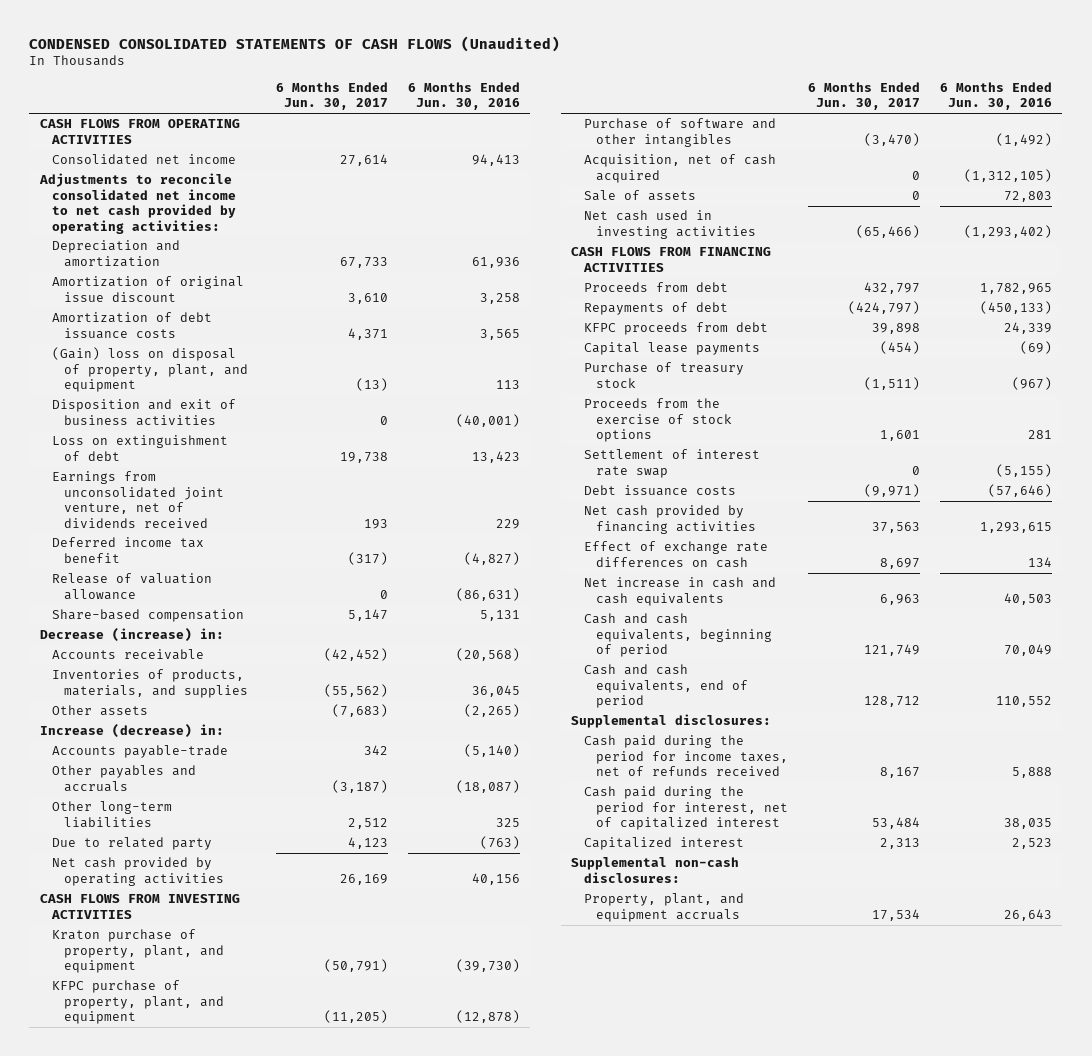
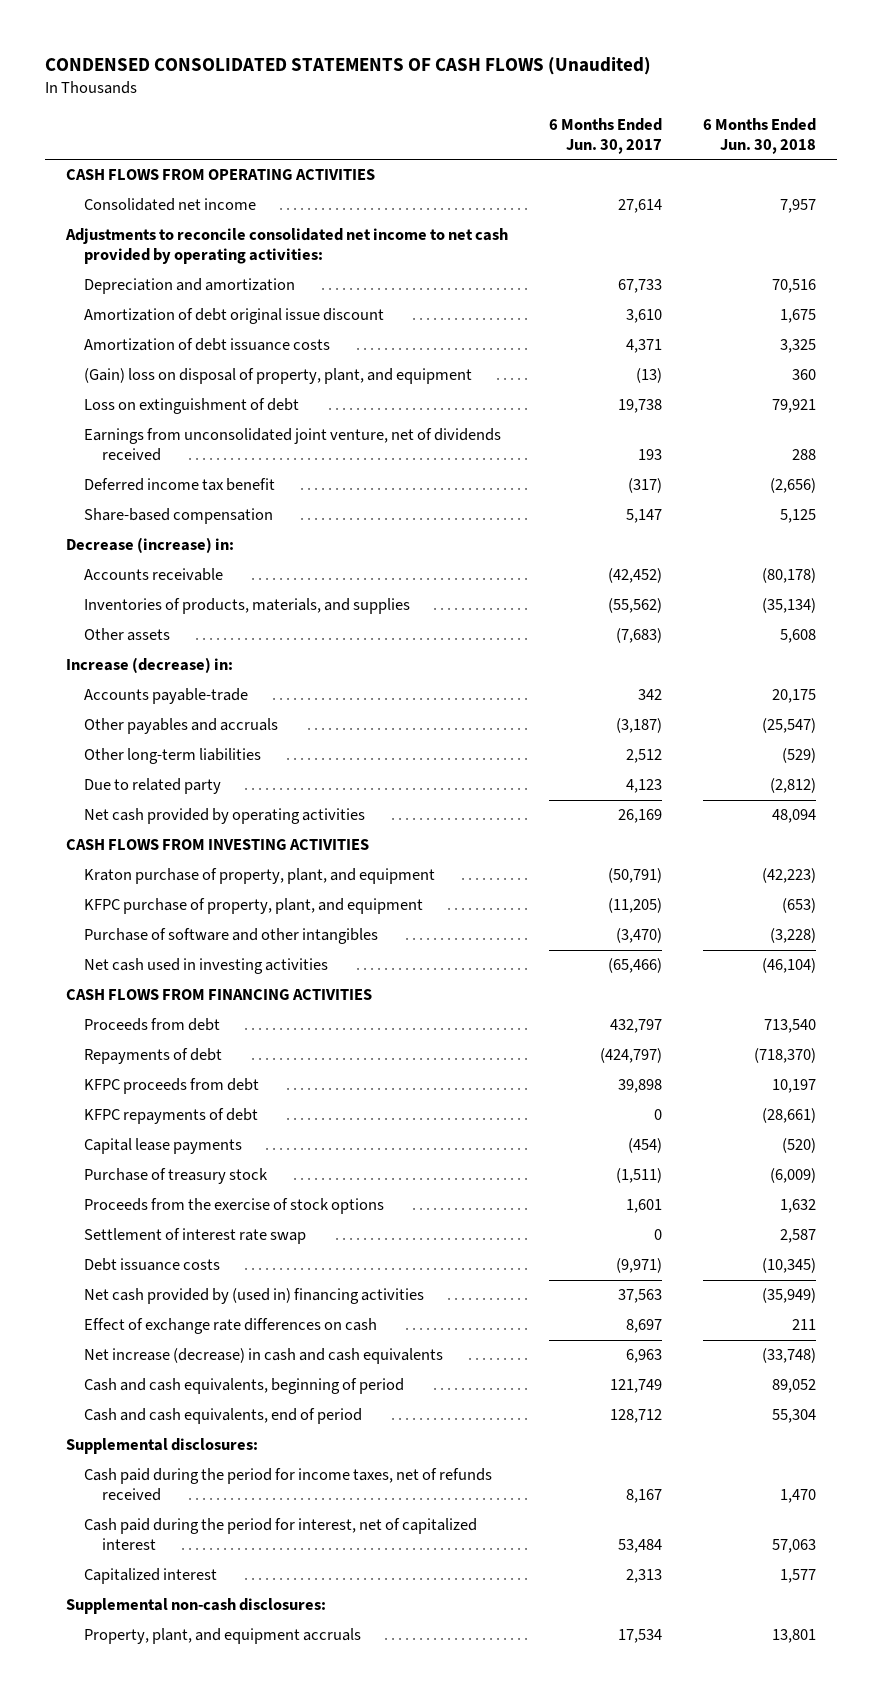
[408,81,521,111] 6 Months Ended Jun. 30, 2016 -> none
none -> [703,118,817,154] 6 Months Ended Jun. 30, 2018
[51,276,244,302] Amortization of original issue discount -> [83,308,384,325] Amortization of debt original issue discount
[51,399,236,426] Disposition and exit of business activities -> none
[51,573,212,600] Release of valuation allowance -> none
[583,154,776,183] Acquisition, net of cash acquired -> none
[583,190,696,202] Sale of assets -> none
none -> [83,1108,258,1125] KFPC repayments of debt
[583,505,756,534] Net cash provided by financing activities -> [83,1288,424,1305] Net cash provided by (used in) financing activities
[583,577,776,606] Net increase in cash and cash equivalents -> [83,1348,443,1365] Net increase (decrease) in cash and cash equivalents

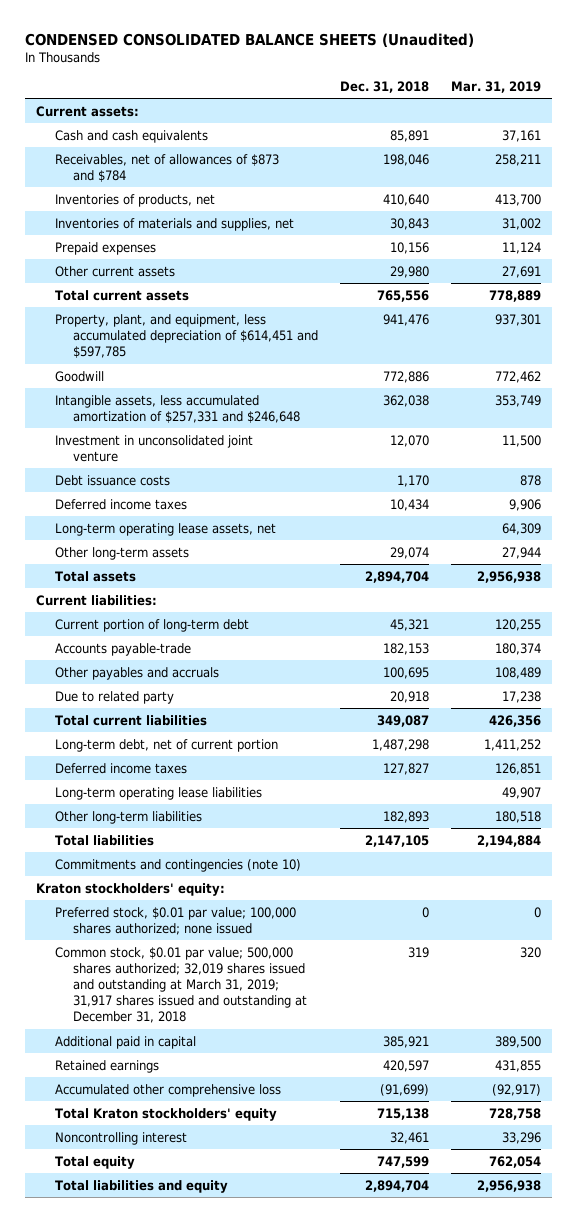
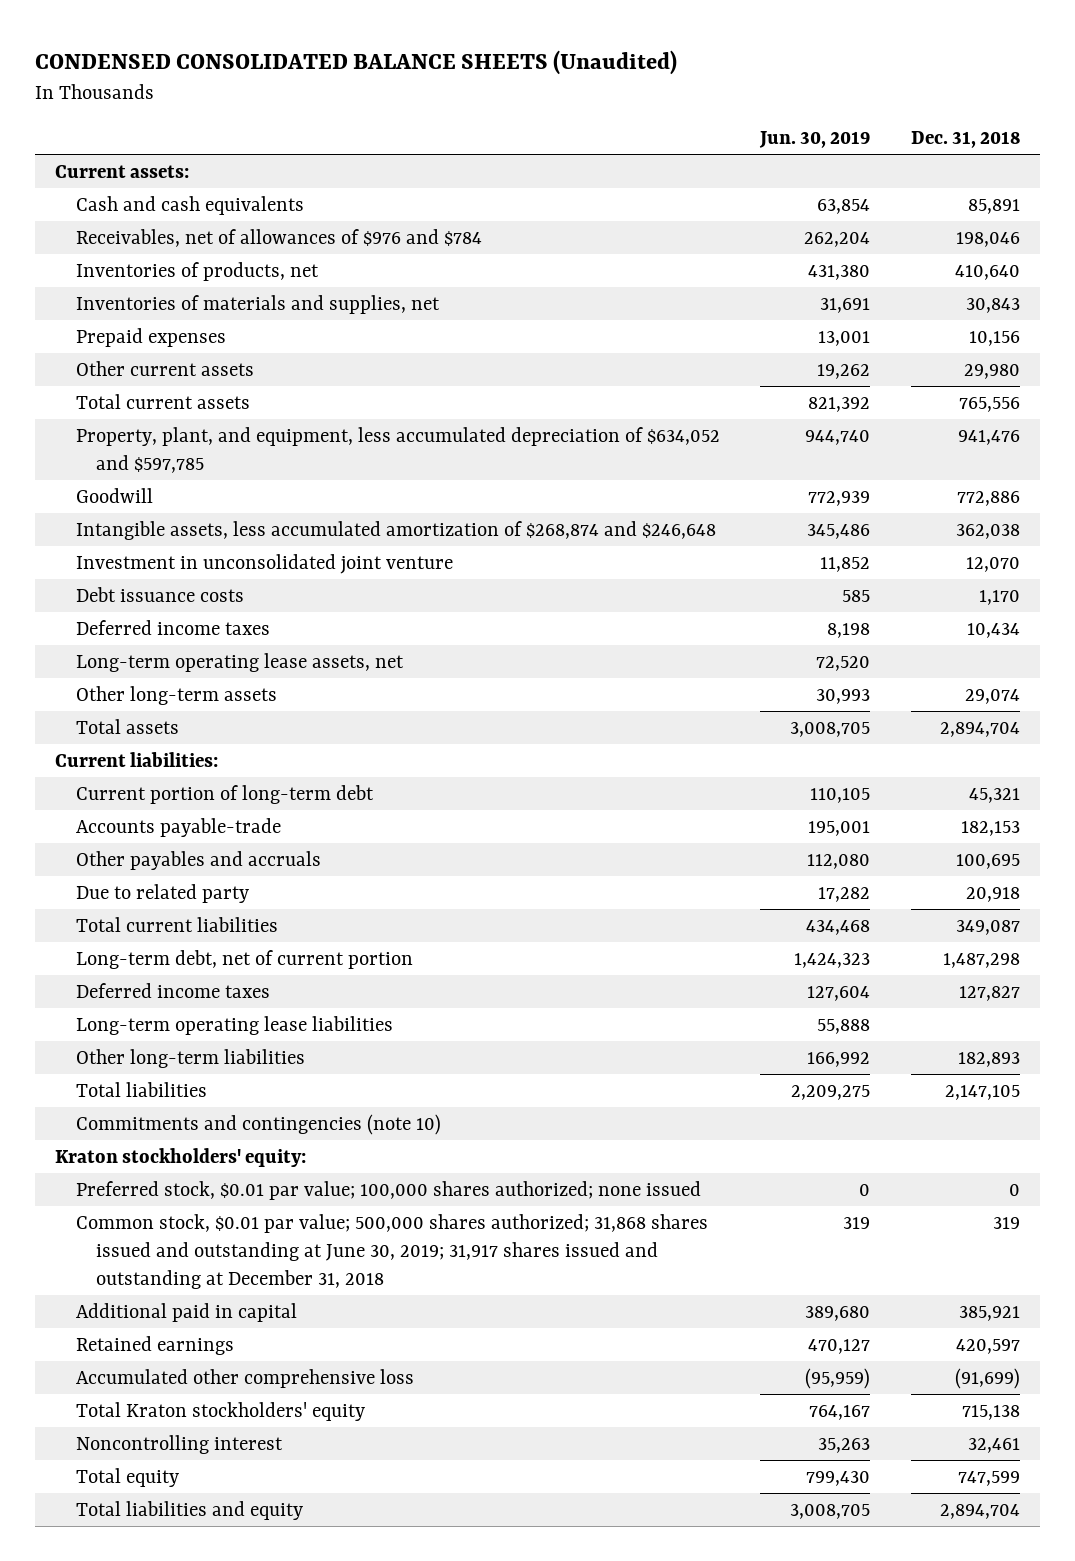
[451,80,542,93] Mar. 31, 2019 -> none
none -> [759,130,871,148] Jun. 30, 2019
[54,153,279,182] Receivables, net of allowances of $873 and $784 -> [75,228,482,247] Receivables, net of allowances of $976 and $784
[54,313,318,359] Property, plant, and equipment, less accumulated depreciation of $614,451 and $597,785 -> [75,426,720,473] Property, plant, and equipment, less accumulated depreciation of $634,052 and $597,785
[54,394,300,423] Intangible assets, less accumulated amortization of $257,331 and $246,648 -> [75,520,716,540] Intangible assets, less accumulated amortization of $268,874 and $246,648
[54,946,307,1024] Common stock, $0.01 par value; 500,000 shares authorized; 32,019 shares issued and outstanding at March 31, 2019; 31,917 shares issued and outstanding at December 31, 2018 -> [75,1213,708,1289] Common stock, $0.01 par value; 500,000 shares authorized; 31,868 shares issued and outstanding at June 30, 2019; 31,917 shares issued and outstanding at December 31, 2018

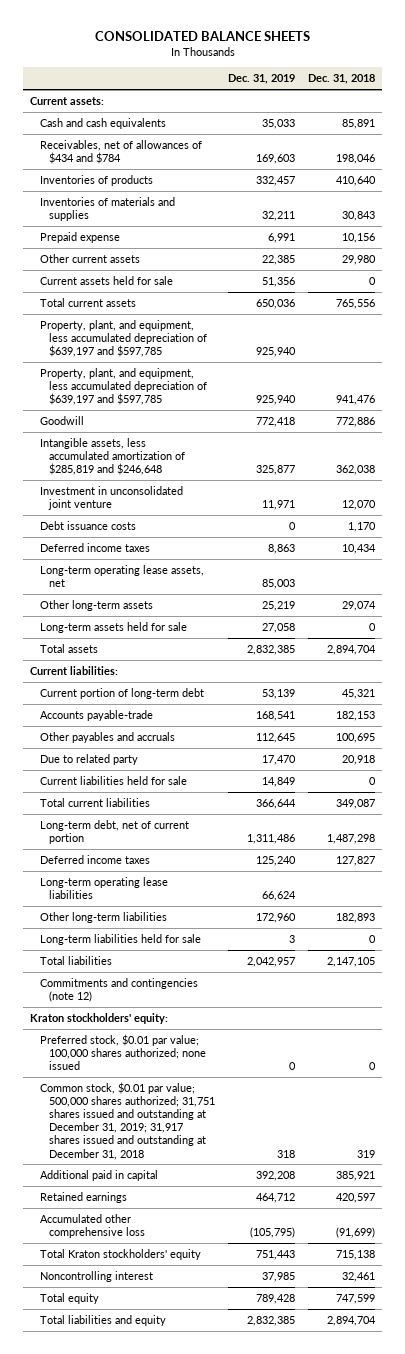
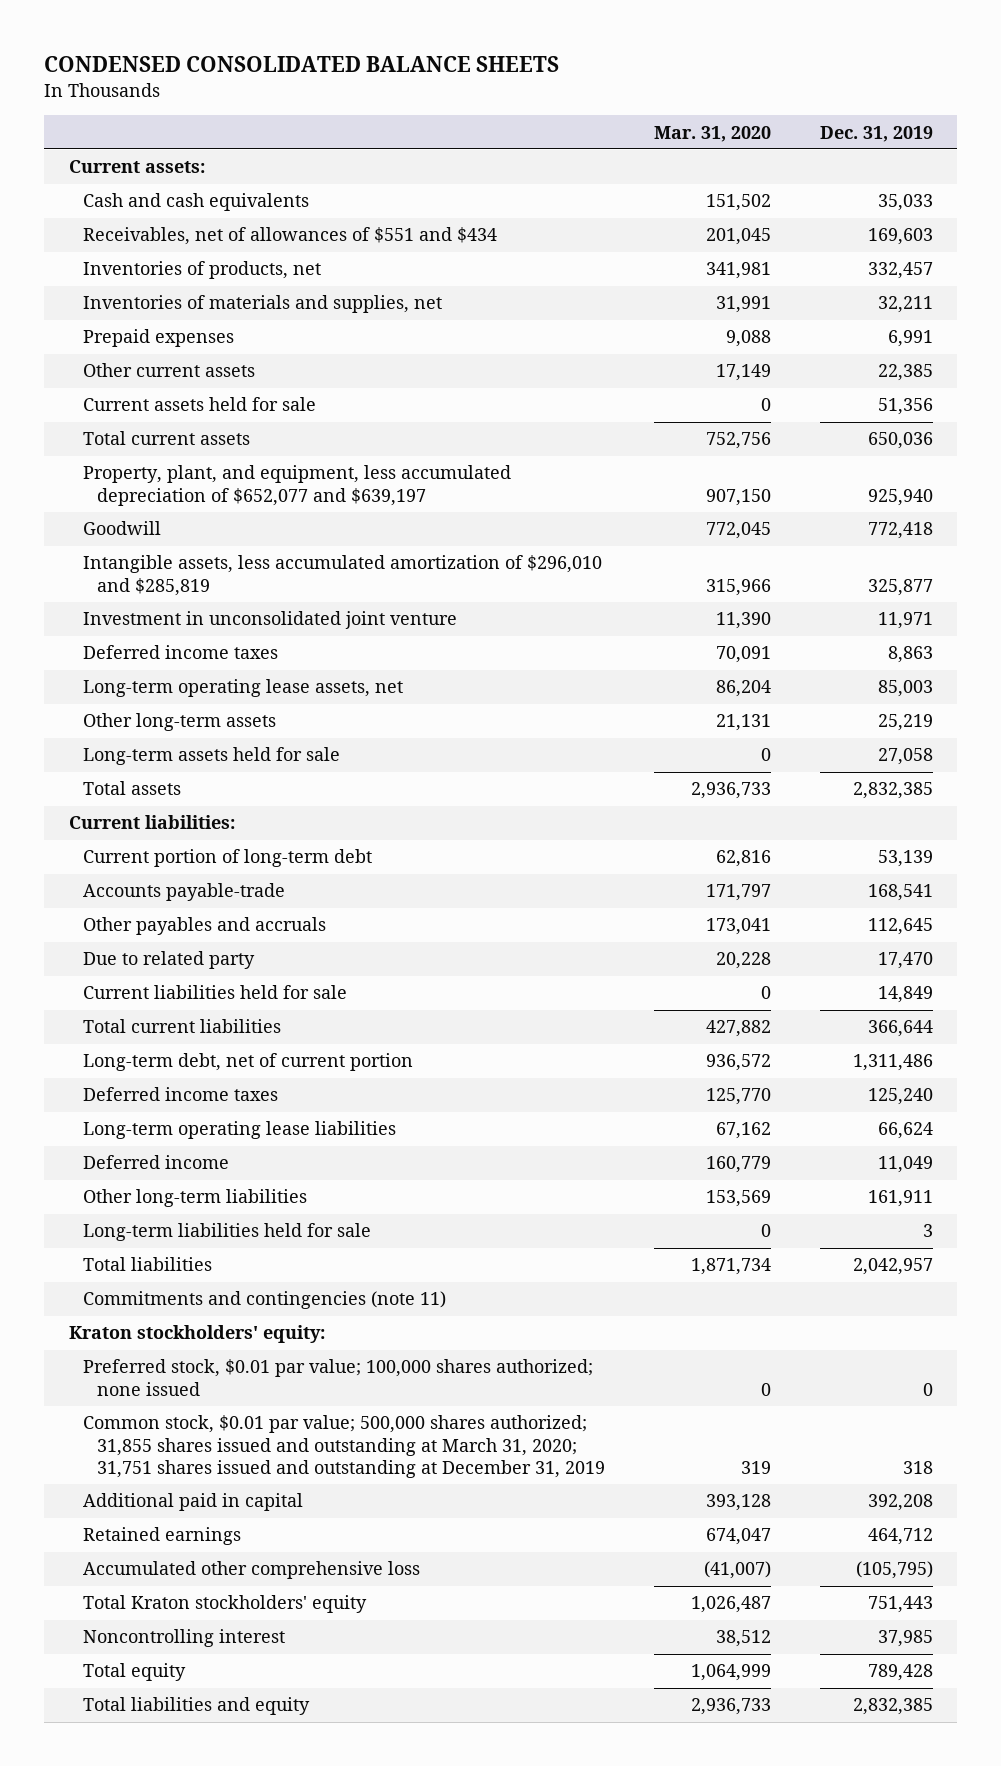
[94,30,310,41] CONSOLIDATED BALANCE SHEETS -> [44,56,560,73] CONDENSED CONSOLIDATED BALANCE SHEETS
[308,74,376,85] Dec. 31, 2018 -> none
none -> [653,125,771,142] Mar. 31, 2020
[39,139,202,165] Receivables, net of allowances of $434 and $784 -> [82,227,497,246] Receivables, net of allowances of $551 and $434
[39,174,153,186] Inventories of products -> [82,261,321,280] Inventories of products, net
[39,196,175,222] Inventories of materials and supplies -> [82,295,442,314] Inventories of materials and supplies, net
[39,231,120,243] Prepaid expense -> [82,329,234,348] Prepaid expenses
[39,319,208,358] Property, plant, and equipment, less accumulated depreciation of $639,197 and $597,785 -> none
[39,367,208,406] Property, plant, and equipment, less accumulated depreciation of $639,197 and $597,785 -> [82,465,511,506] Property, plant, and equipment, less accumulated depreciation of $652,077 and $639,197
[39,437,186,476] Intangible assets, less accumulated amortization of $285,819 and $246,648 -> [82,555,602,596] Intangible assets, less accumulated amortization of $296,010 and $285,819
[39,520,136,530] Debt issuance costs -> none
none -> [82,1155,229,1170] Deferred income
[256,912,297,923] 172,960 -> [867,1190,933,1208] 161,911
[39,977,198,1003] Commitments and contingencies (note 12) -> [82,1291,446,1310] Commitments and contingencies (note 11)
[39,1081,216,1160] Common stock, $0.01 par value; 500,000 shares authorized; 31,751 shares issued and outstanding at December 31, 2019; 31,917 shares issued and outstanding at December 31, 2018 -> [82,1415,605,1479] Common stock, $0.01 par value; 500,000 shares authorized; 31,855 shares issued and outstanding at March 31, 2020; 31,751 shares issued and outstanding at December 31, 2019

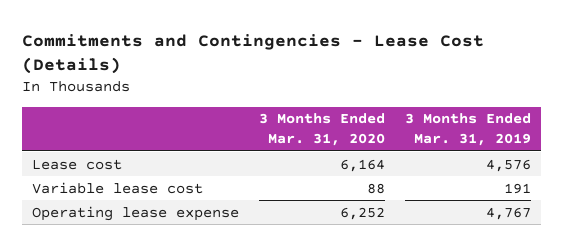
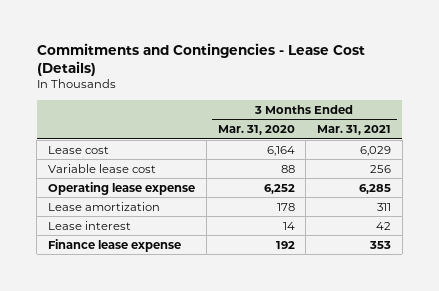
[405,113,532,147] 3 Months Ended Mar. 31, 2019 -> none
none -> [317,125,392,136] Mar. 31, 2021
none -> [48,201,161,211] Lease amortization
none -> [48,220,132,230] Lease interest
none -> [48,238,182,252] Finance lease expense

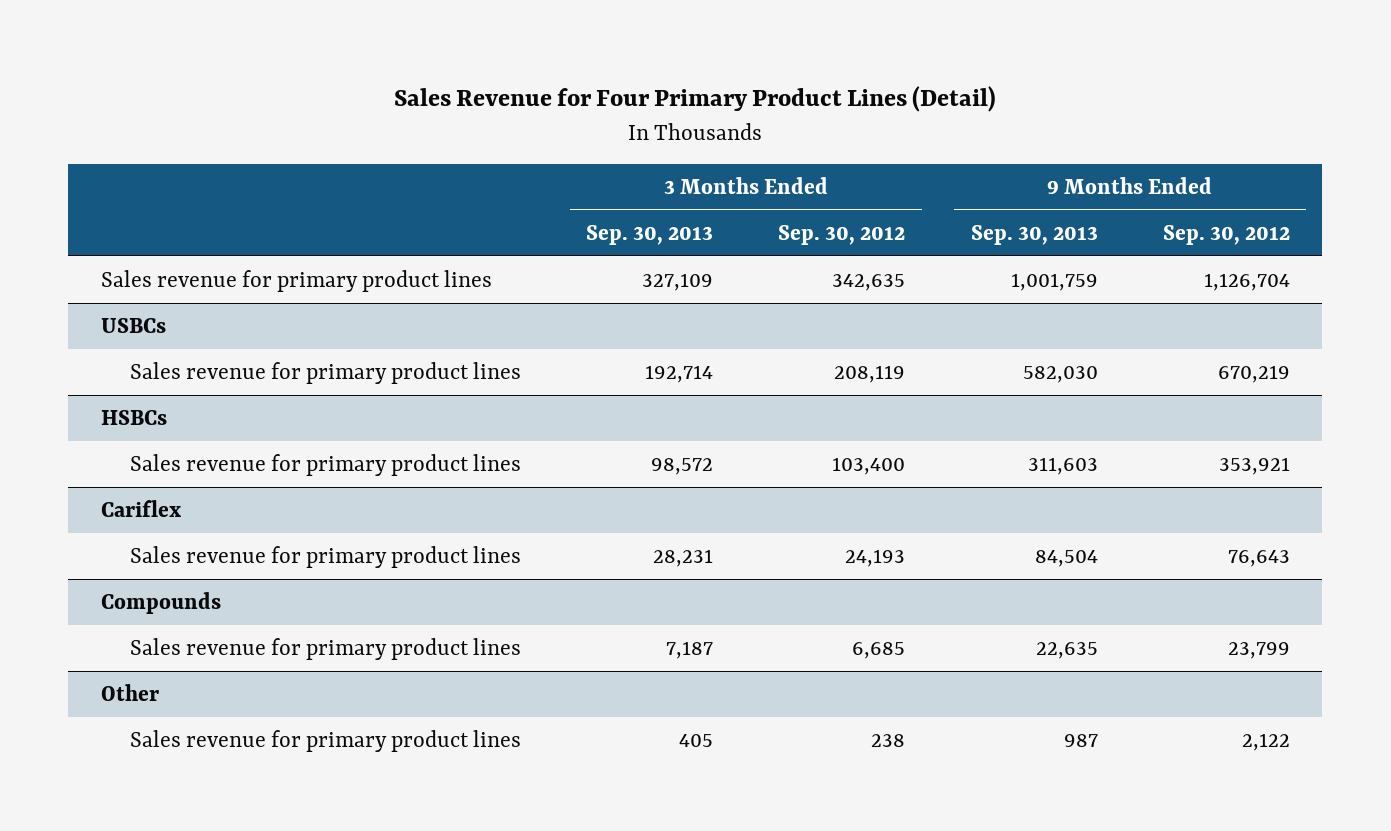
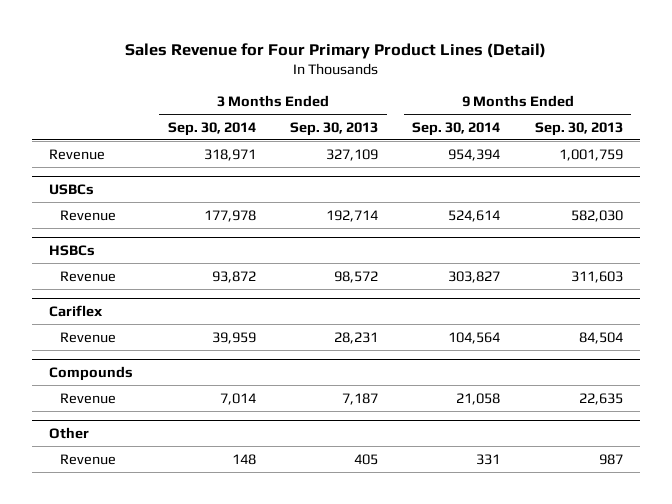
[778,224,906,245] Sep. 30, 2012 -> none
[1162,224,1290,245] Sep. 30, 2012 -> none
none -> [167,121,256,136] Sep. 30, 2014
none -> [412,121,501,136] Sep. 30, 2014
[101,269,493,292] Sales revenue for primary product lines -> [49,148,106,160] Revenue
[129,361,521,384] Sales revenue for primary product lines -> [59,209,116,221] Revenue
[129,453,521,476] Sales revenue for primary product lines -> [59,270,116,282] Revenue
[129,545,521,568] Sales revenue for primary product lines -> [59,331,116,343] Revenue
[129,637,521,660] Sales revenue for primary product lines -> [59,392,116,404] Revenue
[129,729,521,752] Sales revenue for primary product lines -> [59,453,116,465] Revenue

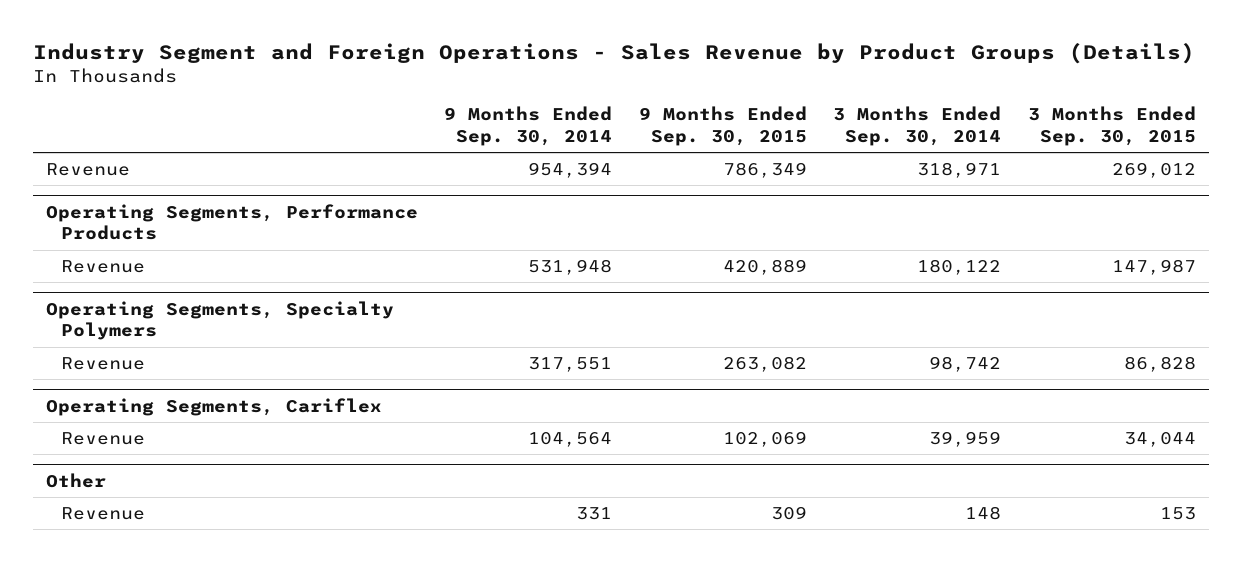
[124,42,546,59] Sales Revenue for Four Primary Product Lines (Detail) -> [32,43,1195,65] Industry Segment and Foreign Operations - Sales Revenue by Product Groups (Details)
[289,121,378,136] Sep. 30, 2013 -> none
[534,121,623,136] Sep. 30, 2013 -> none
none -> [638,106,807,147] 9 Months Ended Sep. 30, 2015
none -> [1027,106,1196,147] 3 Months Ended Sep. 30, 2015
[49,183,95,195] USBCs -> none
[49,244,96,256] HSBCs -> none
[49,304,104,317] Cariflex -> none
none -> [46,203,419,241] Operating Segments, Performance Products
[203,209,256,222] 177,978 -> [917,258,1002,275] 180,122
[448,209,501,222] 524,614 -> [528,258,613,275] 531,948
none -> [46,300,395,341] Operating Segments, Specialty Polymers
[211,270,256,283] 93,872 -> [929,355,1002,372] 98,742
[448,270,501,283] 303,827 -> [528,356,613,372] 317,551
none -> [46,397,383,416] Operating Segments, Cariflex
[49,365,134,381] Compounds -> none
[59,392,116,404] Revenue -> none

